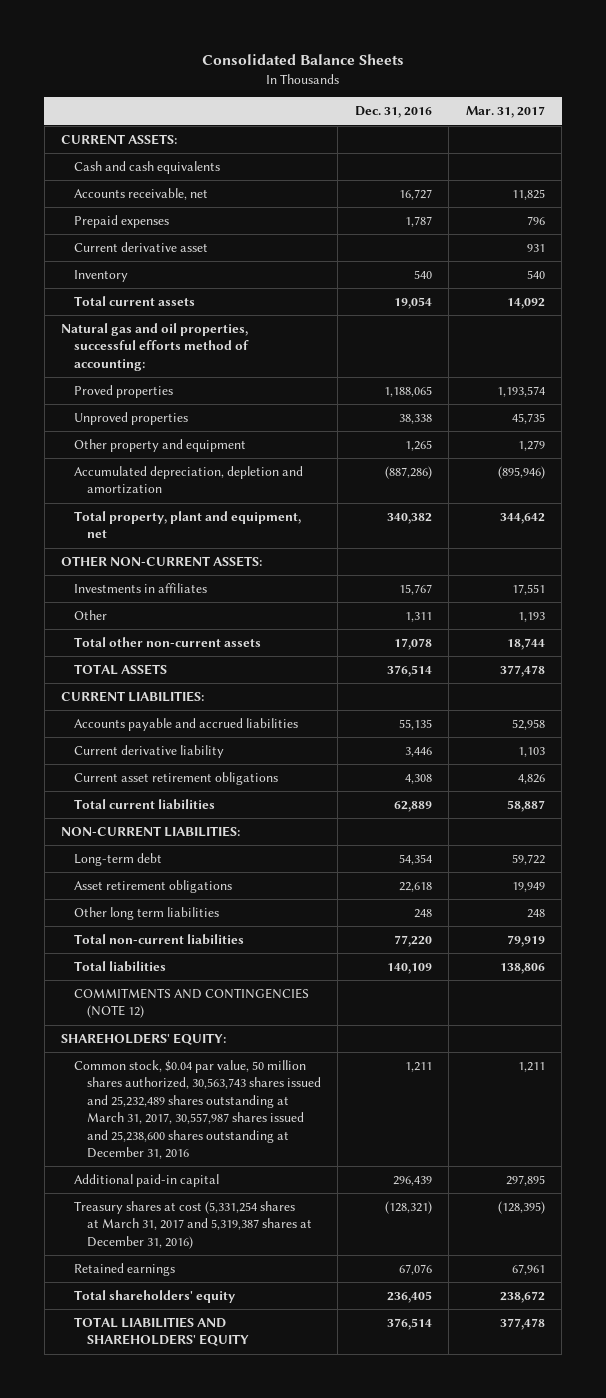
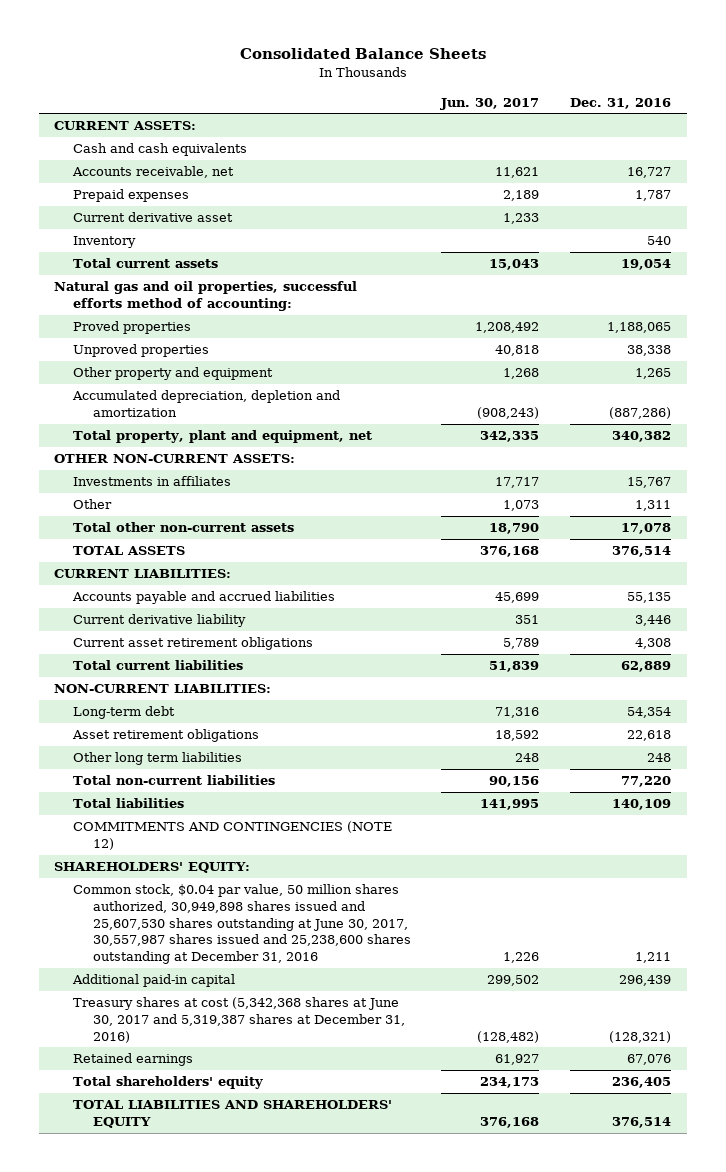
[465,106,545,119] Mar. 31, 2017 -> none
none -> [440,97,540,110] Jun. 30, 2017
[73,1059,321,1160] Common stock, $0.04 par value, 50 million shares authorized, 30,563,743 shares issued and 25,232,489 shares outstanding at March 31, 2017, 30,557,987 shares issued and 25,238,600 shares outstanding at December 31, 2016 -> [73,884,411,965] Common stock, $0.04 par value, 50 million shares authorized, 30,949,898 shares issued and 25,607,530 shares outstanding at June 30, 2017, 30,557,987 shares issued and 25,238,600 shares outstanding at December 31, 2016
[73,1200,312,1249] Treasury shares at cost (5,331,254 shares at March 31, 2017 and 5,319,387 shares at December 31, 2016) -> [73,997,405,1043] Treasury shares at cost (5,342,368 shares at June 30, 2017 and 5,319,387 shares at December 31, 2016)

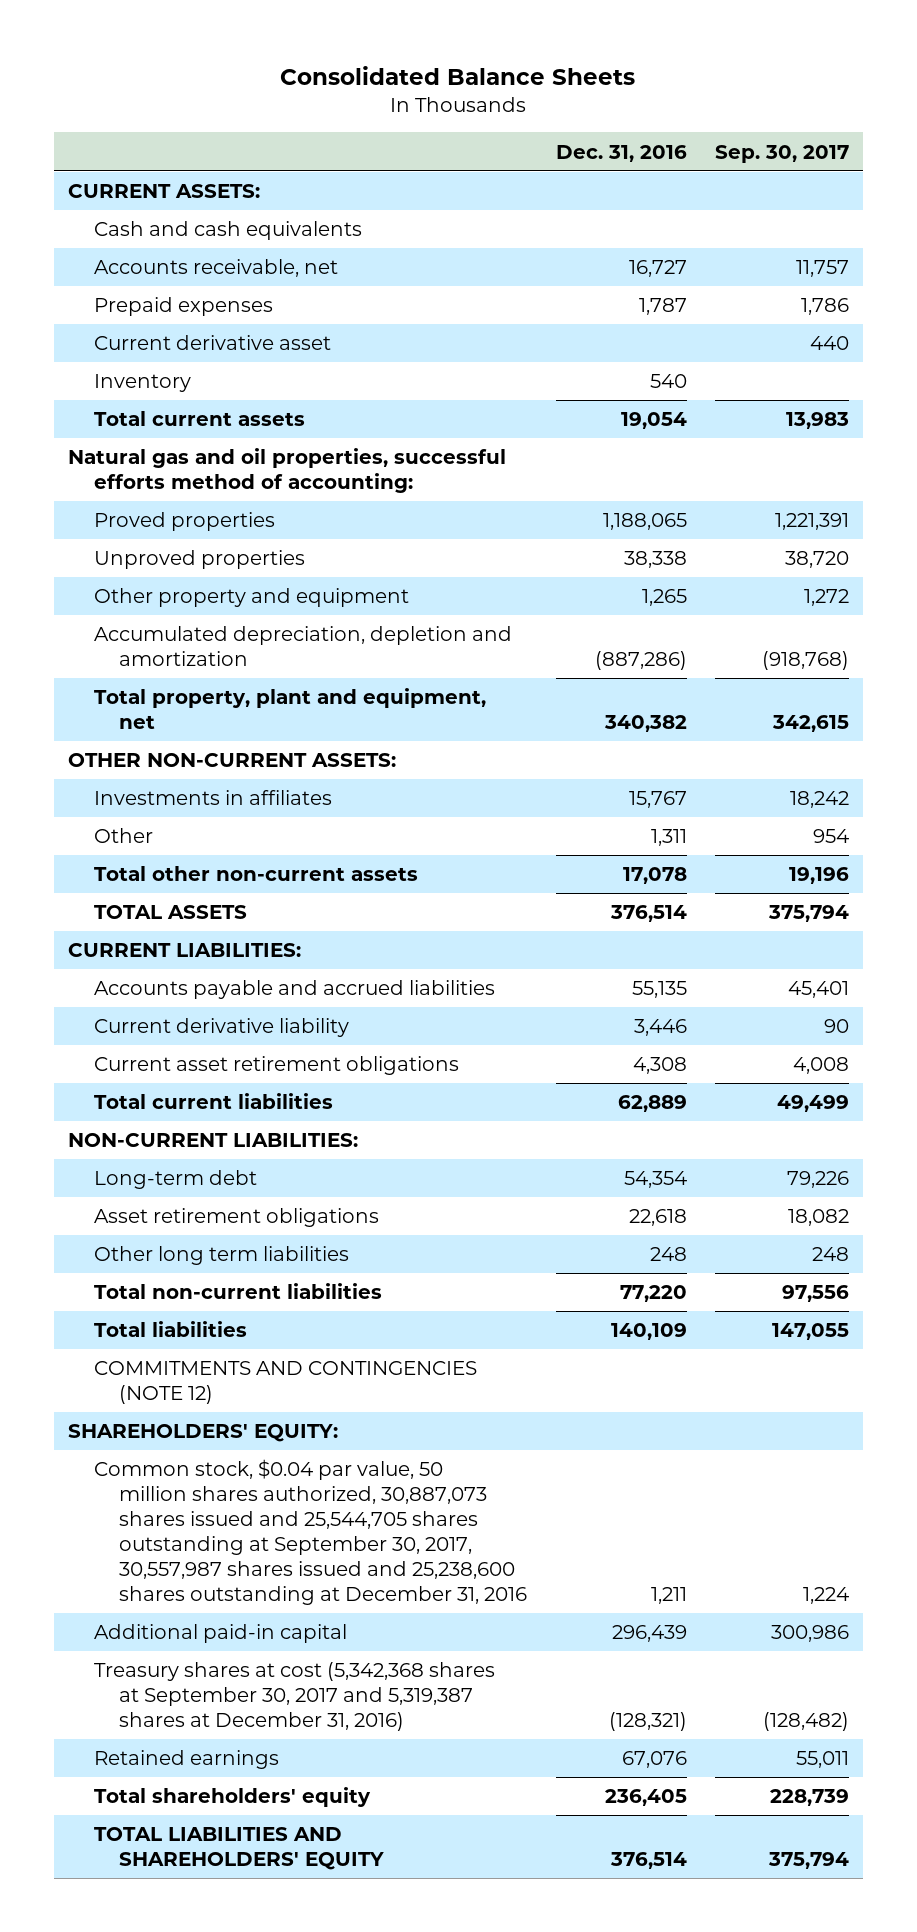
[440,97,540,110] Jun. 30, 2017 -> none
none -> [715,144,850,163] Sep. 30, 2017
[73,884,411,965] Common stock, $0.04 par value, 50 million shares authorized, 30,949,898 shares issued and 25,607,530 shares outstanding at June 30, 2017, 30,557,987 shares issued and 25,238,600 shares outstanding at December 31, 2016 -> [93,1459,528,1605] Common stock, $0.04 par value, 50 million shares authorized, 30,887,073 shares issued and 25,544,705 shares outstanding at September 30, 2017, 30,557,987 shares issued and 25,238,600 shares outstanding at December 31, 2016
[73,997,405,1043] Treasury shares at cost (5,342,368 shares at June 30, 2017 and 5,319,387 shares at December 31, 2016) -> [93,1662,495,1732] Treasury shares at cost (5,342,368 shares at September 30, 2017 and 5,319,387 shares at December 31, 2016)

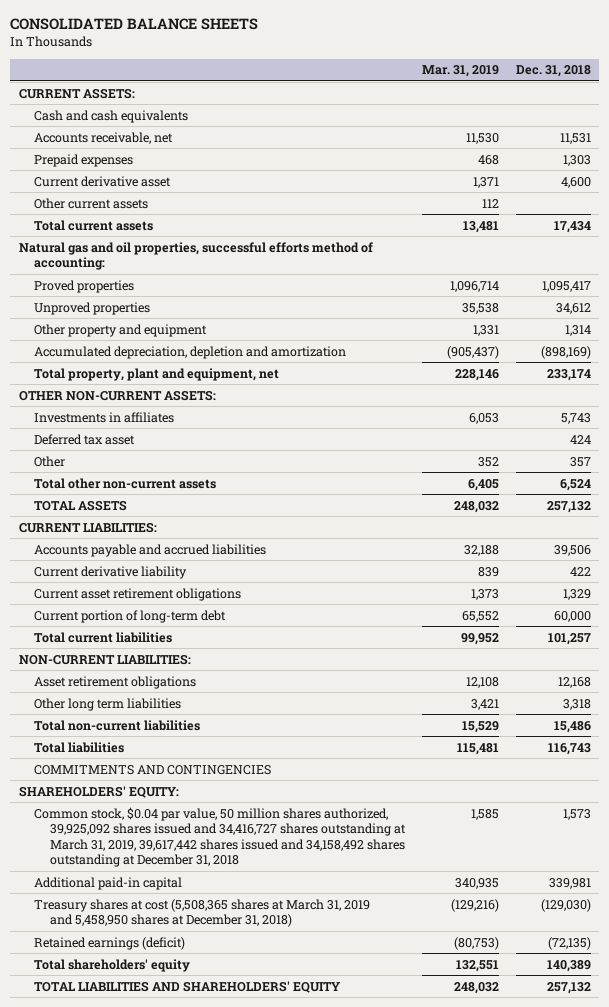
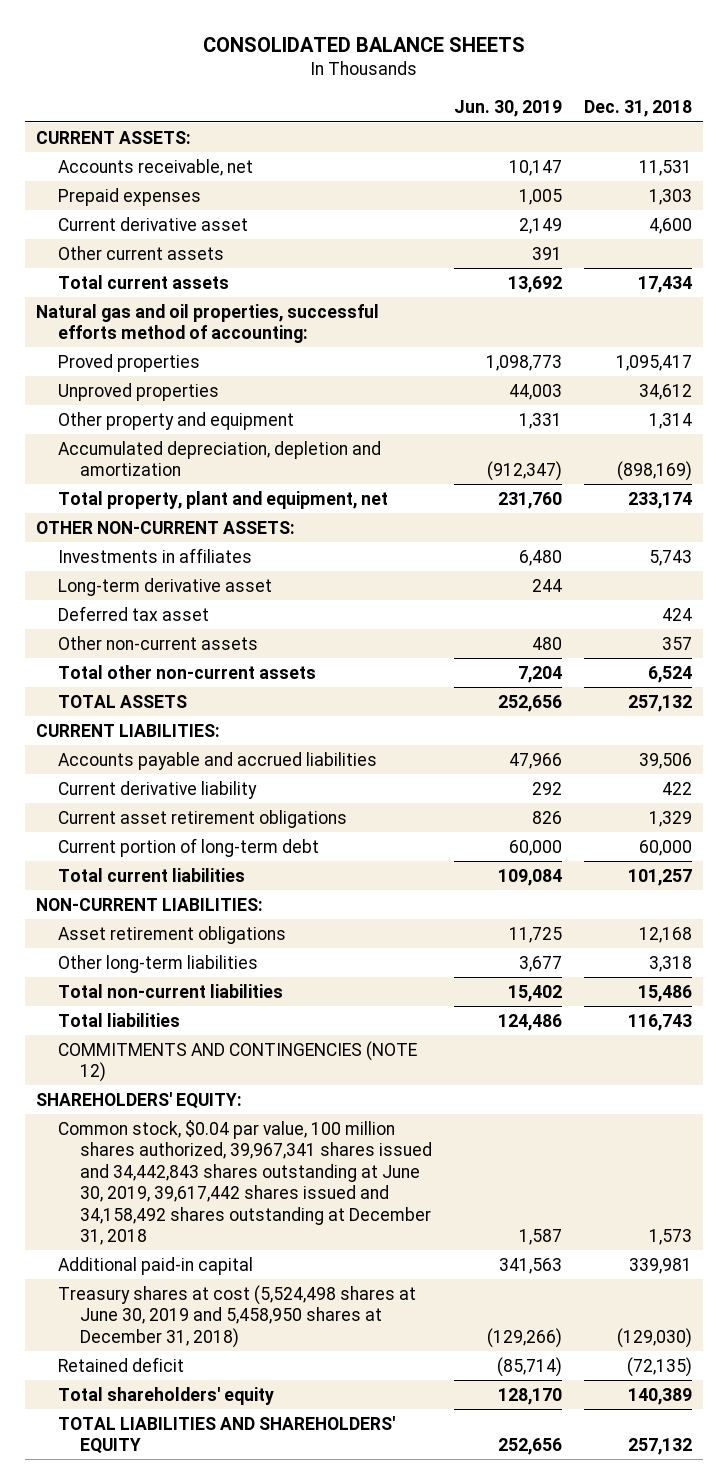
[421,65,499,78] Mar. 31, 2019 -> none
none -> [453,100,562,118] Jun. 30, 2019
[34,109,189,123] Cash and cash equivalents -> none
none -> [57,577,272,596] Long-term derivative asset
[34,455,66,467] Other -> [57,635,258,650] Other non-current assets
[34,697,182,711] Other long term liabilities -> [57,954,258,973] Other long-term liabilities
[34,764,272,775] COMMITMENTS AND CONTINGENCIES -> [57,1040,417,1083] COMMITMENTS AND CONTINGENCIES (NOTE 12)
[34,806,406,868] Common stock, $0.04 par value, 50 million shares authorized, 39,925,092 shares issued and 34,416,727 shares outstanding at March 31, 2019, 39,617,442 shares issued and 34,158,492 shares outstanding at December 31, 2018 -> [57,1119,432,1246] Common stock, $0.04 par value, 100 million shares authorized, 39,967,341 shares issued and 34,442,843 shares outstanding at June 30, 2019, 39,617,442 shares issued and 34,158,492 shares outstanding at December 31, 2018
[34,898,371,928] Treasury shares at cost (5,508,365 shares at March 31, 2019 and 5,458,950 shares at December 31, 2018) -> [57,1284,416,1348] Treasury shares at cost (5,524,498 shares at June 30, 2019 and 5,458,950 shares at December 31, 2018)
[34,936,186,950] Retained earnings (deficit) -> [57,1356,184,1372] Retained deficit

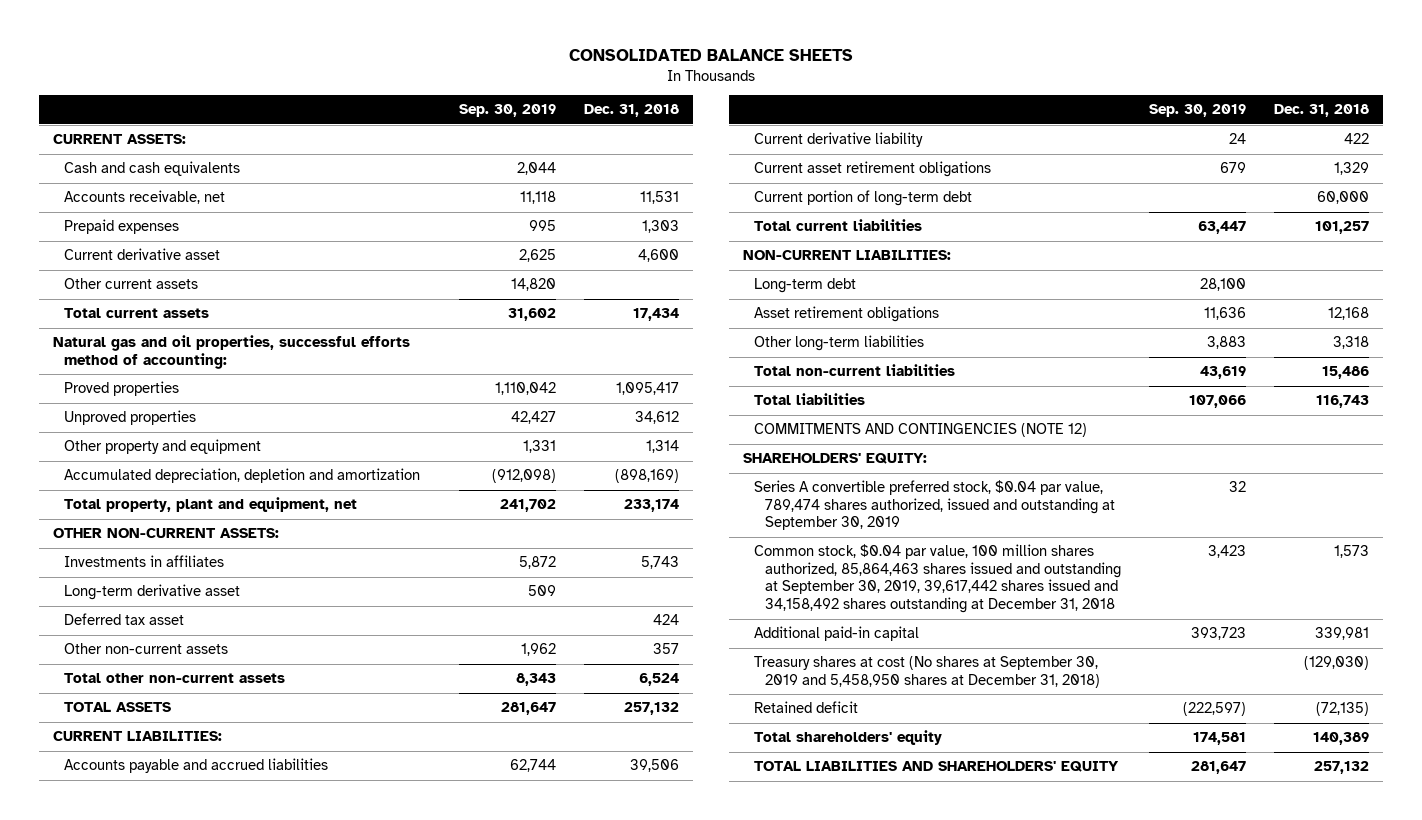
[453,100,562,118] Jun. 30, 2019 -> none
none -> [459,104,557,118] Sep. 30, 2019
none -> [64,161,241,177] Cash and cash equivalents
none -> [753,278,856,294] Long-term debt
none -> [753,480,1115,531] Series A convertible preferred stock, $0.04 par value, 789,474 shares authorized, issued and outstanding at September 30, 2019
[57,1119,432,1246] Common stock, $0.04 par value, 100 million shares authorized, 39,967,341 shares issued and 34,442,843 shares outstanding at June 30, 2019, 39,617,442 shares issued and 34,158,492 shares outstanding at December 31, 2018 -> [753,544,1121,614] Common stock, $0.04 par value, 100 million shares authorized, 85,864,463 shares issued and outstanding at September 30, 2019, 39,617,442 shares issued and 34,158,492 shares outstanding at December 31, 2018
[57,1284,416,1348] Treasury shares at cost (5,524,498 shares at June 30, 2019 and 5,458,950 shares at December 31, 2018) -> [753,656,1100,688] Treasury shares at cost (No shares at September 30, 2019 and 5,458,950 shares at December 31, 2018)

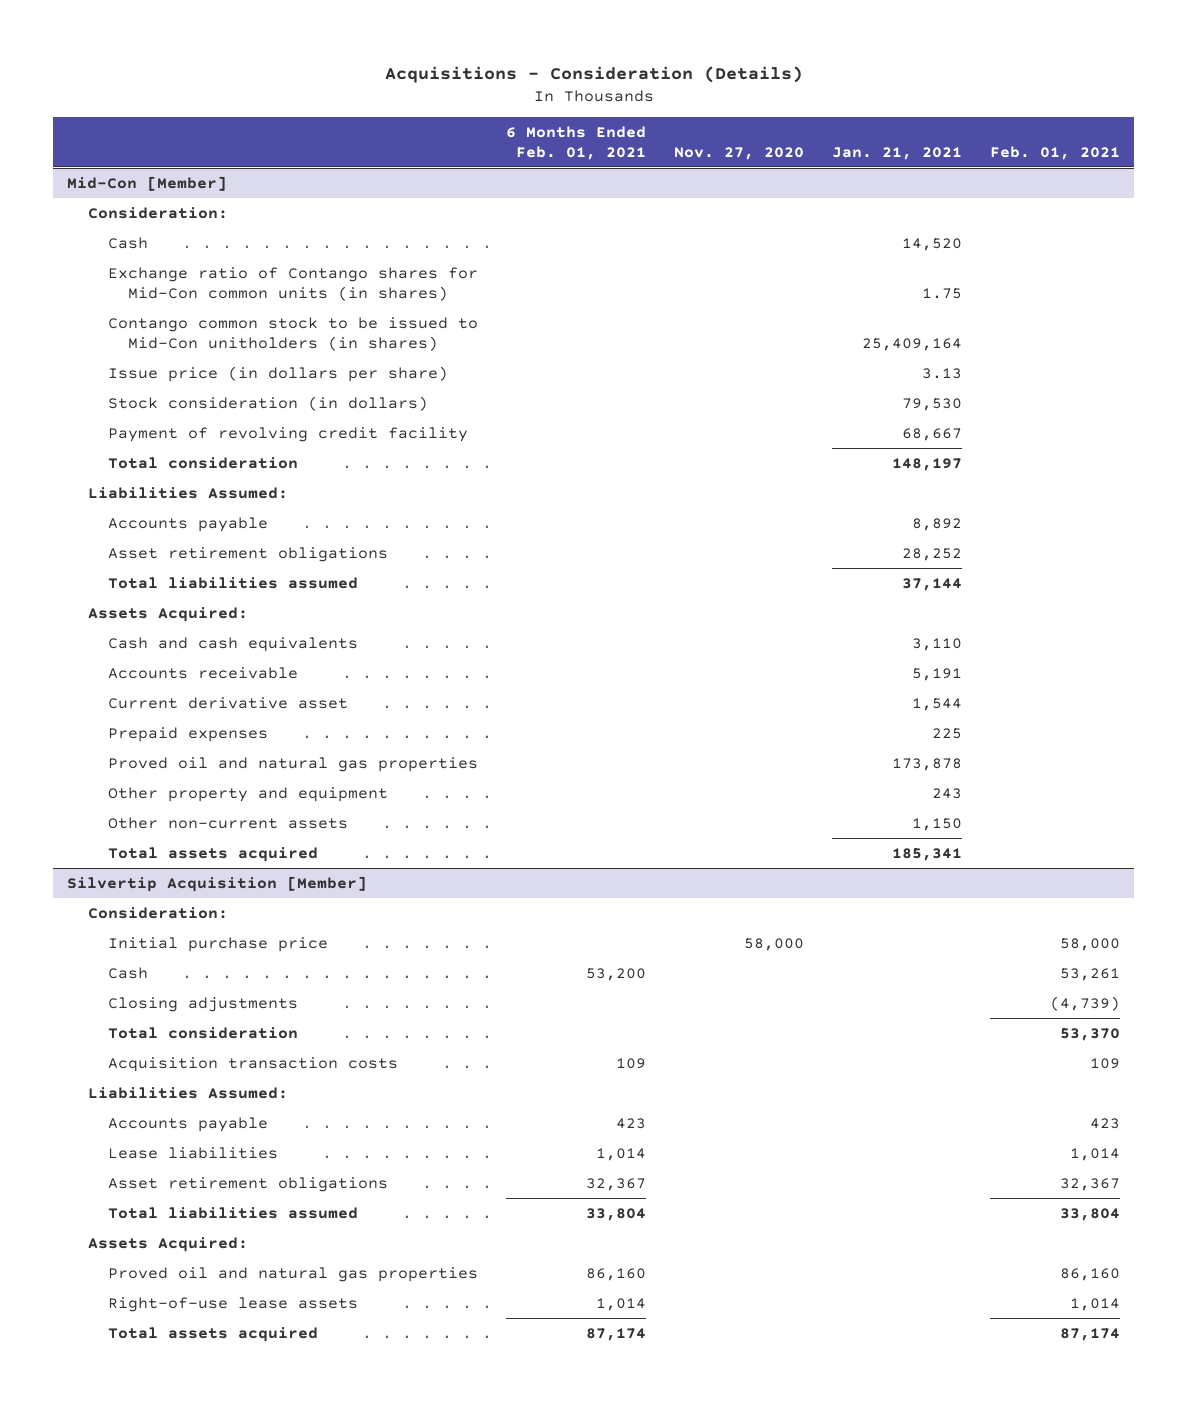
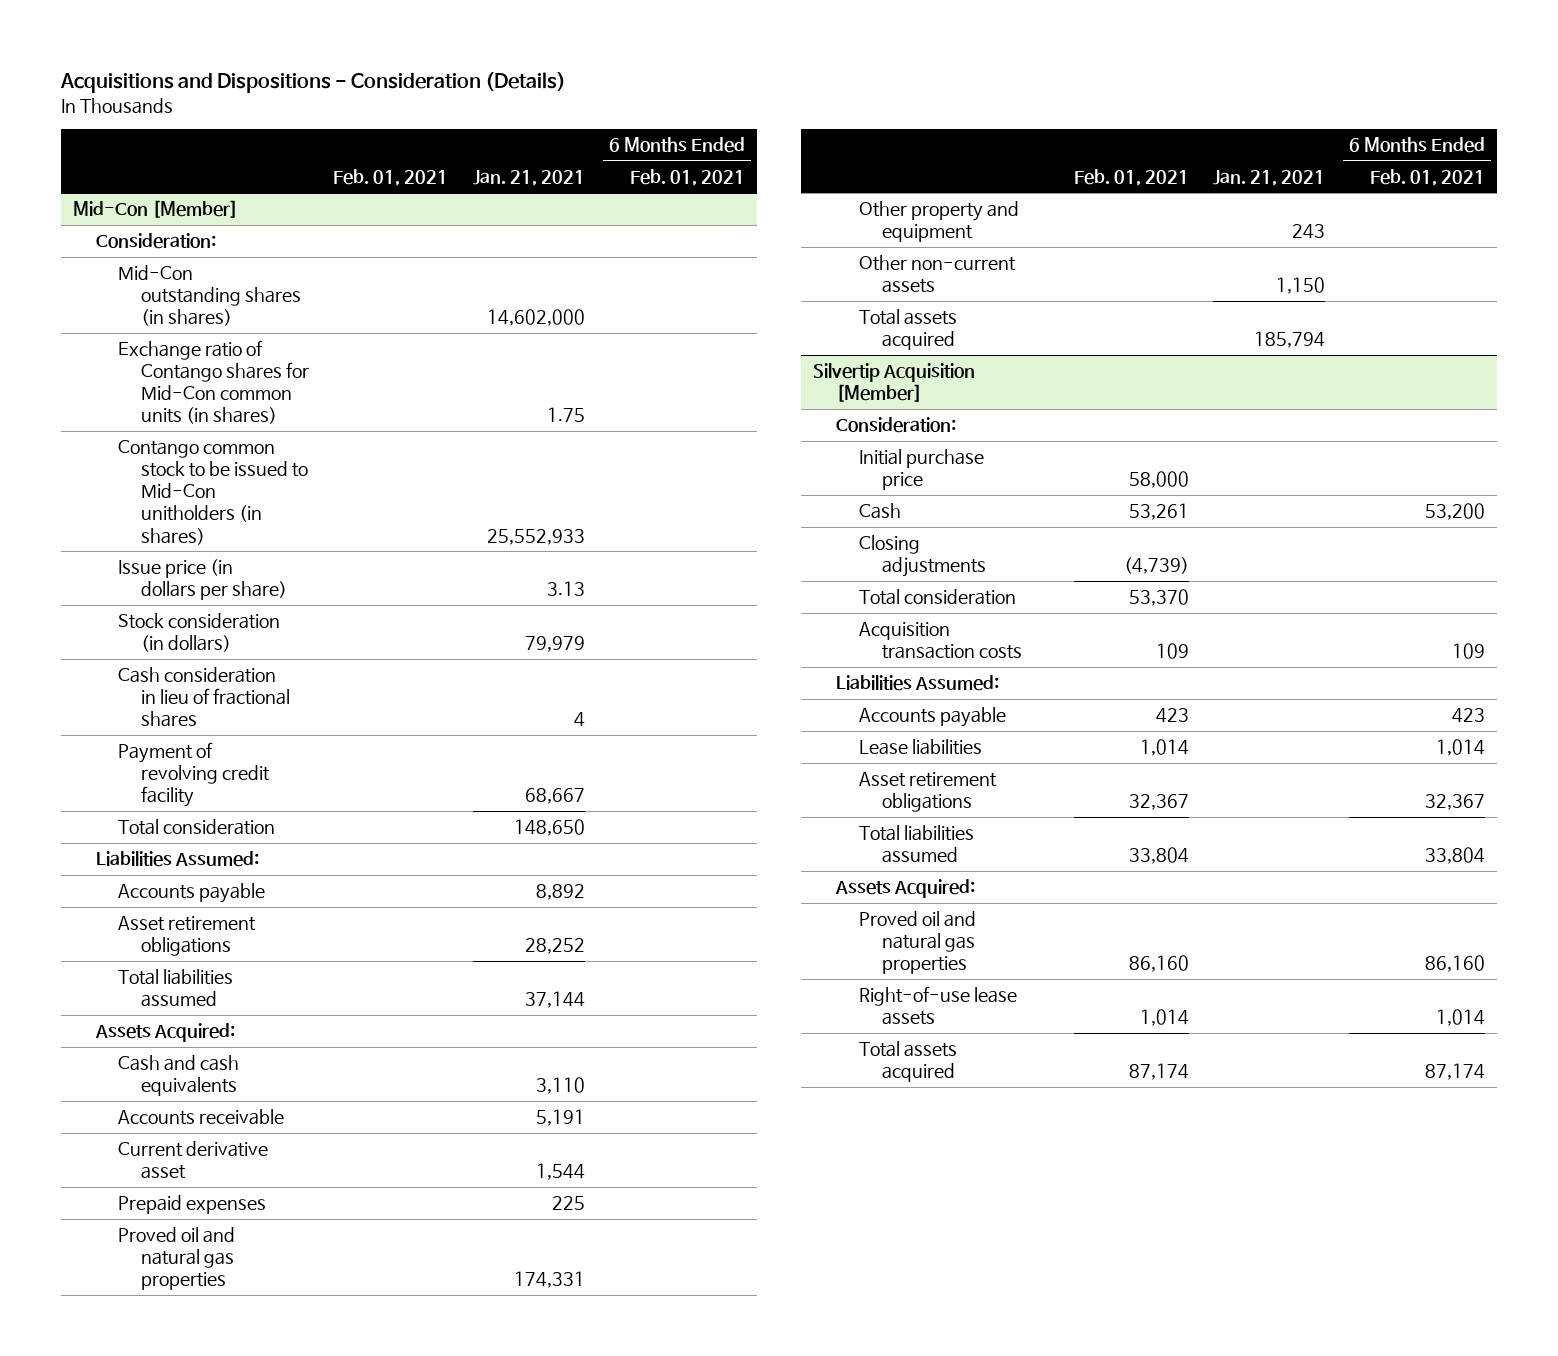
[384,65,803,83] Acquisitions - Consideration (Details) -> [59,71,566,93] Acquisitions and Dispositions - Consideration (Details)
[673,146,804,160] Nov. 27, 2020 -> none
[107,236,148,249] Cash -> none
none -> [118,265,302,327] Mid-Con outstanding shares (in shares)
[862,337,963,351] 25,409,164 -> [486,528,585,545] 25,552,933
[902,397,963,411] 79,530 -> [524,636,585,653] 79,979
none -> [118,667,291,728] Cash consideration in lieu of fractional shares
[892,457,963,471] 148,197 -> [513,819,585,837] 148,650
[892,757,963,771] 173,878 -> [513,1271,585,1289] 174,331
[892,847,963,861] 185,341 -> [1253,331,1325,349] 185,794

